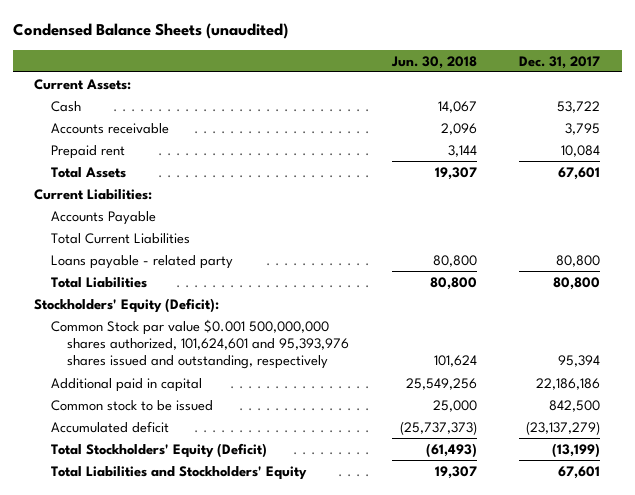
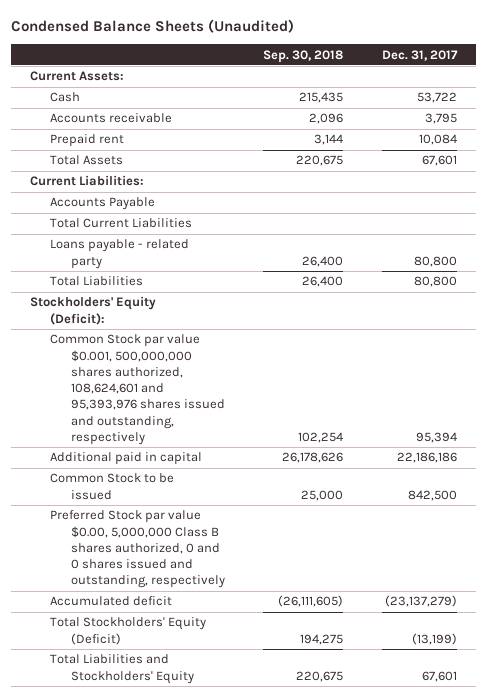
[12,23,288,40] Condensed Balance Sheets (unaudited) -> [10,19,294,34] Condensed Balance Sheets (Unaudited)
[390,55,477,69] Jun. 30, 2018 -> none
none -> [263,49,344,63] Sep. 30, 2018
[50,318,350,370] Common Stock par value $0.001 500,000,000 shares authorized, 101,624,601 and 95,393,976 shares issued and outstanding, respectively -> [50,334,225,445] Common Stock par value $0.001, 500,000,000 shares authorized, 108,624,601 and 95,393,976 shares issued and outstanding, respectively
[50,399,213,411] Common stock to be issued -> [50,473,175,500] Common Stock to be issued
none -> [50,510,225,589] Preferred Stock par value $0.00, 5,000,000 Class B shares authorized, 0 and 0 shares issued and outstanding, respectively

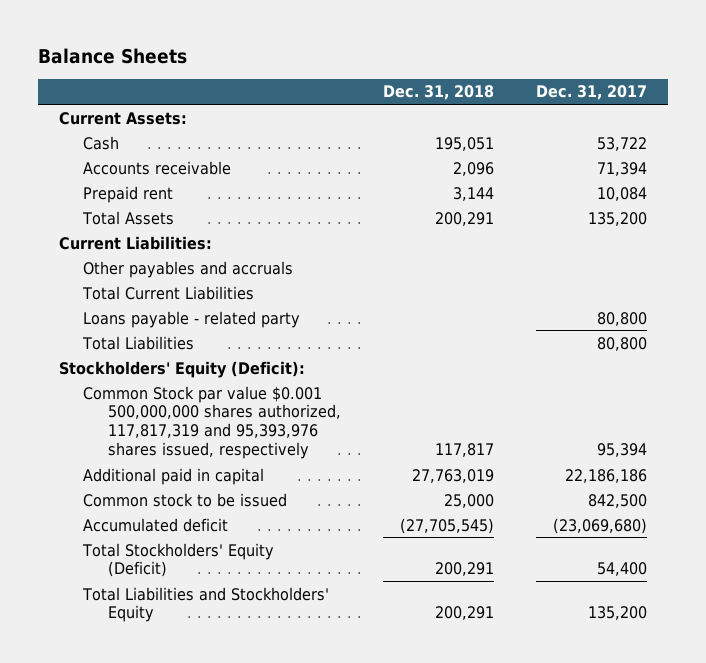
[10,19,294,34] Condensed Balance Sheets (Unaudited) -> [37,47,187,64] Balance Sheets
[263,49,344,63] Sep. 30, 2018 -> none
none -> [382,85,494,101] Dec. 31, 2018
[424,113,457,125] 3,795 -> [596,161,647,176] 71,394
[421,155,457,167] 67,601 -> [587,211,647,226] 135,200
[50,197,156,211] Accounts Payable -> none
none -> [83,260,294,278] Other payables and accruals
[50,334,225,445] Common Stock par value $0.001, 500,000,000 shares authorized, 108,624,601 and 95,393,976 shares issued and outstanding, respectively -> [83,385,341,460] Common Stock par value $0.001 500,000,000 shares authorized, 117,817,319 and 95,393,976 shares issued, respectively
[50,510,225,589] Preferred Stock par value $0.00, 5,000,000 Class B shares authorized, 0 and 0 shares issued and outstanding, respectively -> none
[50,473,175,500] Common Stock to be issued -> [83,492,288,507] Common stock to be issued
[384,595,457,608] (23,137,279) -> [552,517,647,534] (23,069,680)
[411,632,457,645] (13,199) -> [596,562,647,577] 54,400
[421,670,457,682] 67,601 -> [587,606,647,621] 135,200

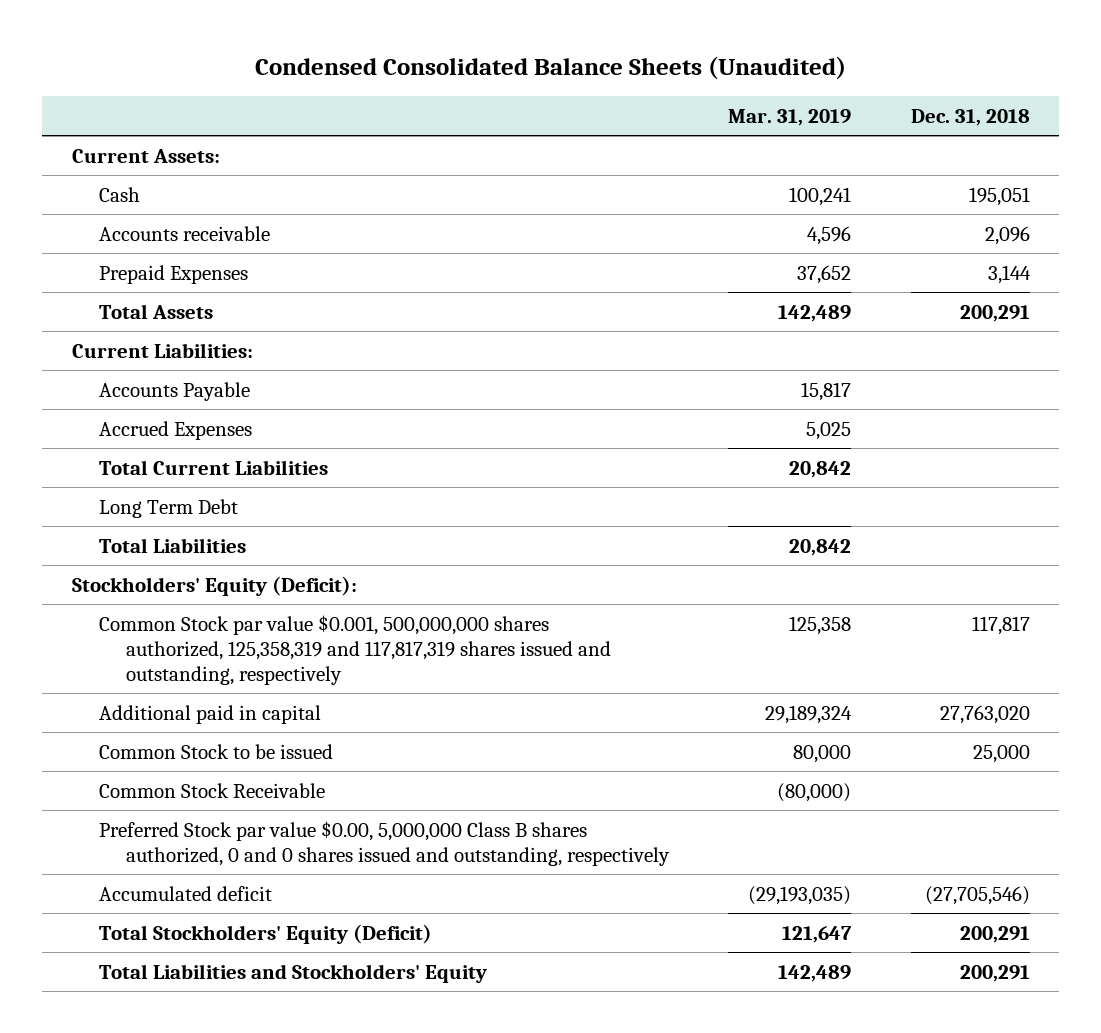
[37,47,187,64] Balance Sheets -> [254,55,846,80] Condensed Consolidated Balance Sheets (Unaudited)
[535,85,647,101] Dec. 31, 2017 -> none
none -> [728,108,852,126] Mar. 31, 2019
[83,185,174,203] Prepaid rent -> [99,264,249,284] Prepaid Expenses
[83,260,294,278] Other payables and accruals -> none
none -> [99,381,251,401] Accounts Payable
none -> [99,420,253,440] Accrued Expenses
[83,310,301,328] Loans payable - related party -> none
none -> [99,498,239,518] Long Term Debt
[83,385,341,460] Common Stock par value $0.001 500,000,000 shares authorized, 117,817,319 and 95,393,976 shares issued, respectively -> [99,614,612,685] Common Stock par value $0.001, 500,000,000 shares authorized, 125,358,319 and 117,817,319 shares issued and outstanding, respectively
[411,468,494,483] 27,763,019 -> [939,704,1030,724] 27,763,020
[83,492,288,507] Common stock to be issued -> [99,743,334,759] Common Stock to be issued
none -> [99,782,326,798] Common Stock Receivable
none -> [99,820,671,866] Preferred Stock par value $0.00, 5,000,000 Class B shares authorized, 0 and 0 shares issued and outstanding, respectively
[399,517,494,534] (27,705,545) -> [924,885,1030,905] (27,705,546)

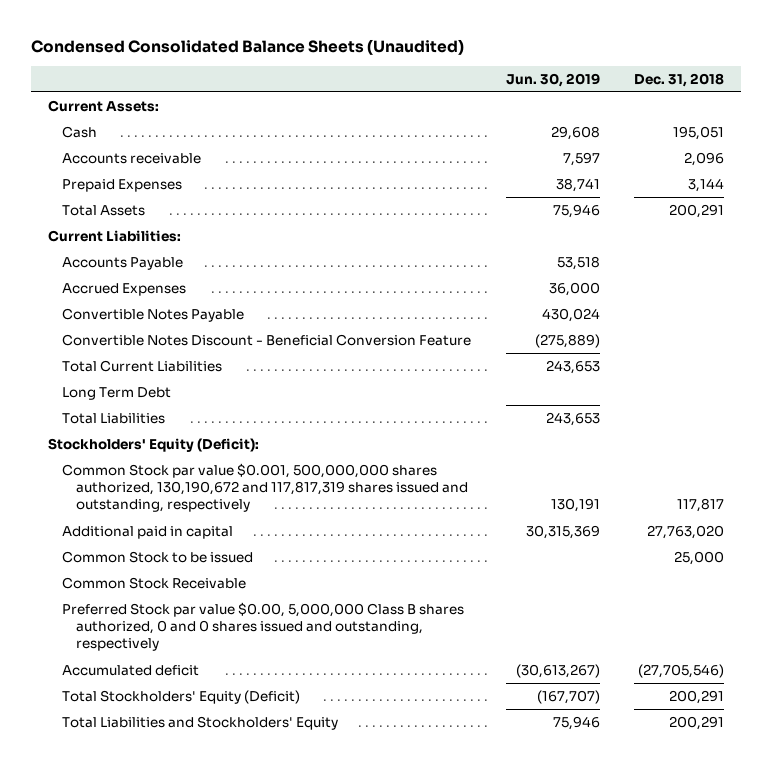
[728,108,852,126] Mar. 31, 2019 -> none
none -> [505,72,600,87] Jun. 30, 2019
none -> [62,307,245,322] Convertible Notes Payable
none -> [62,333,472,346] Convertible Notes Discount - Beneficial Conversion Feature
[99,614,612,685] Common Stock par value $0.001, 500,000,000 shares authorized, 125,358,319 and 117,817,319 shares issued and outstanding, respectively -> [62,462,469,513] Common Stock par value $0.001, 500,000,000 shares authorized, 130,190,672 and 117,817,319 shares issued and outstanding, respectively

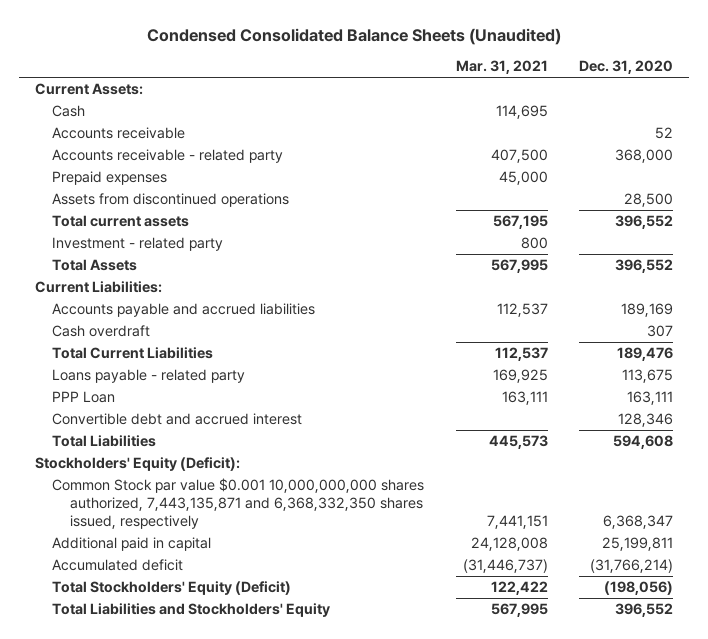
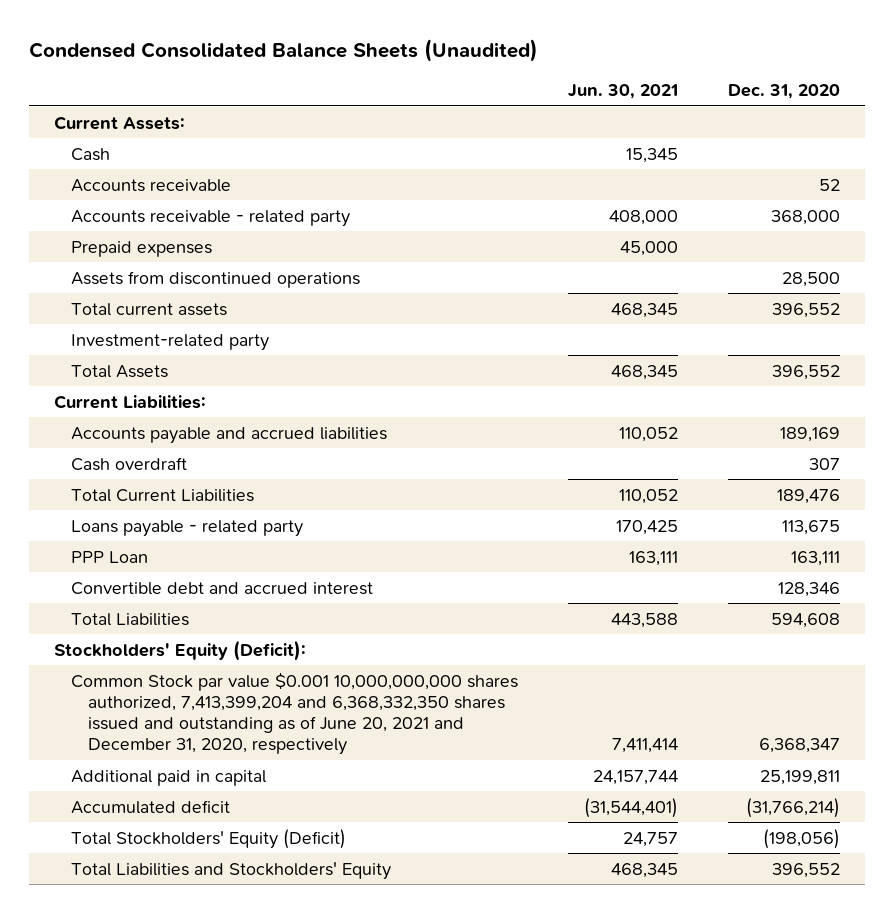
[455,60,548,75] Mar. 31, 2021 -> none
none -> [568,84,679,100] Jun. 30, 2021
[52,236,224,251] Investment - related party -> [71,333,270,351] Investment-related party
[52,477,425,530] Common Stock par value $0.001 10,000,000,000 shares authorized, 7,443,135,871 and 6,368,332,350 shares issued, respectively -> [71,671,519,756] Common Stock par value $0.001 10,000,000,000 shares authorized, 7,413,399,204 and 6,368,332,350 shares issued and outstanding as of June 20, 2021 and December 31, 2020, respectively

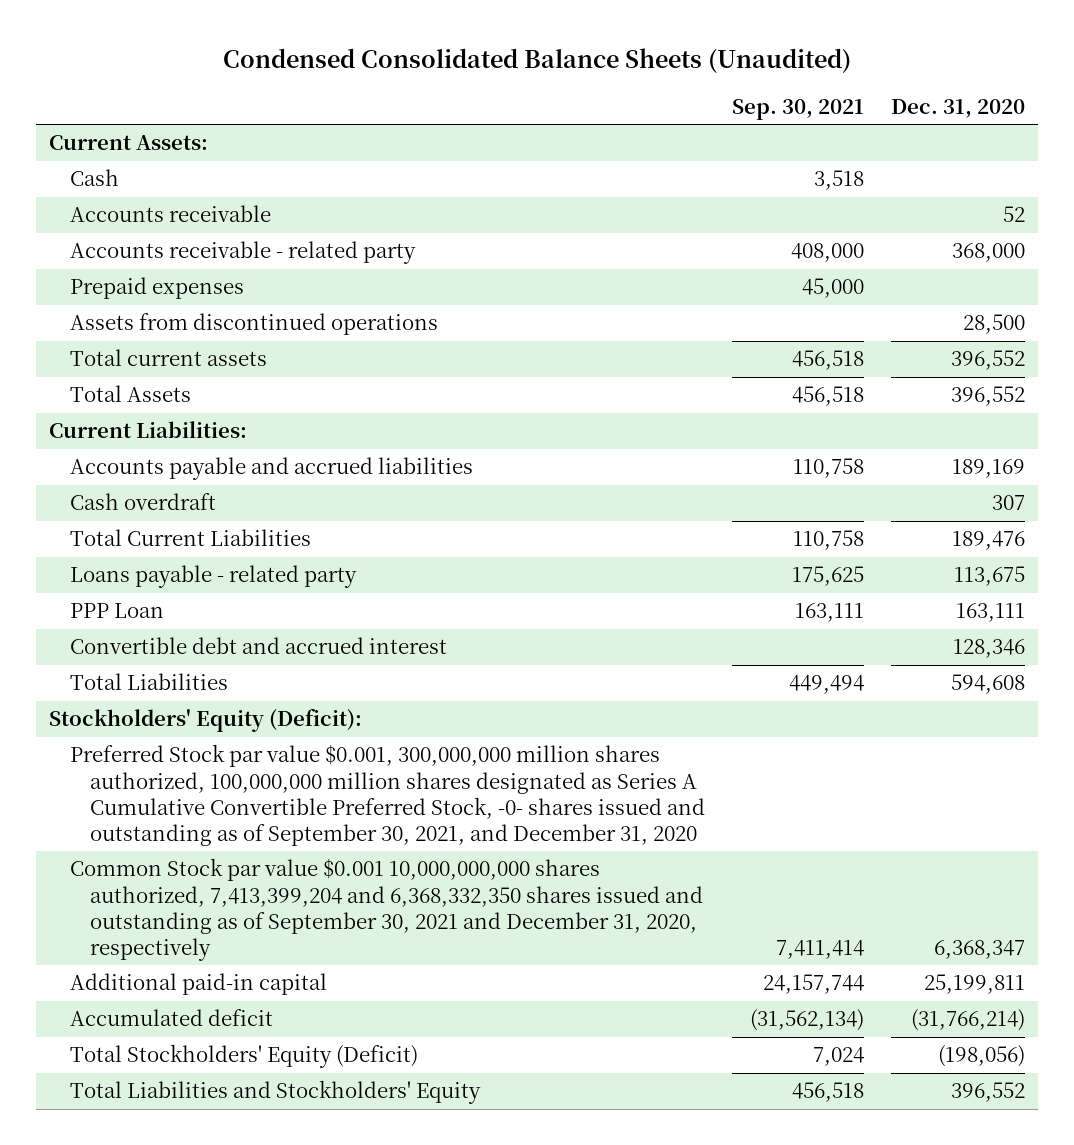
[568,84,679,100] Jun. 30, 2021 -> none
none -> [731,98,864,120] Sep. 30, 2021
[71,333,270,351] Investment-related party -> none
none -> [69,744,706,846] Preferred Stock par value $0.001, 300,000,000 million shares authorized, 100,000,000 million shares designated as Series A Cumulative Convertible Preferred Stock, -0- shares issued and outstanding as of September 30, 2021, and December 31, 2020
[71,671,519,756] Common Stock par value $0.001 10,000,000,000 shares authorized, 7,413,399,204 and 6,368,332,350 shares issued and outstanding as of June 20, 2021 and December 31, 2020, respectively -> [69,858,704,961] Common Stock par value $0.001 10,000,000,000 shares authorized, 7,413,399,204 and 6,368,332,350 shares issued and outstanding as of September 30, 2021 and December 31, 2020, respectively
[71,769,267,786] Additional paid in capital -> [69,973,327,996] Additional paid-in capital

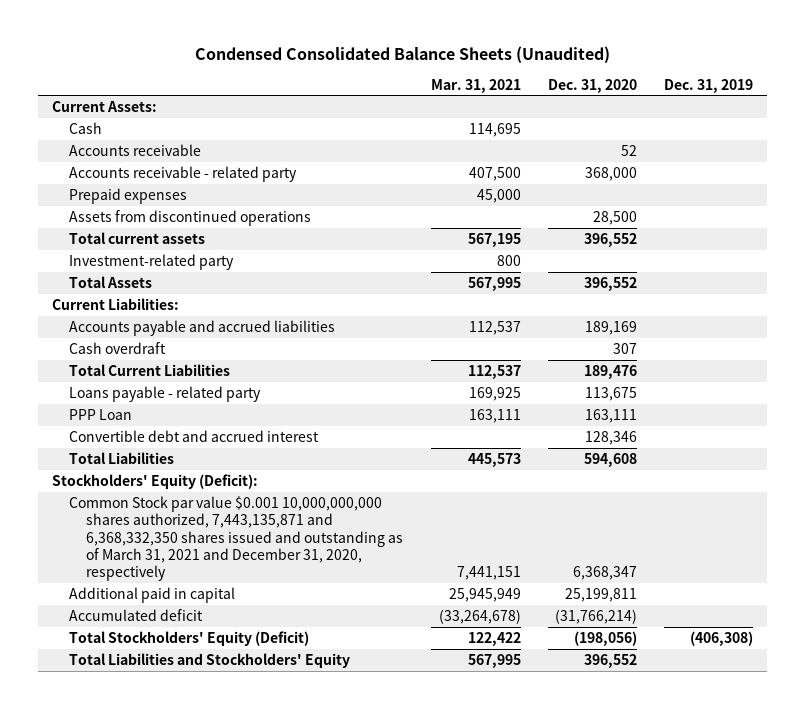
[731,98,864,120] Sep. 30, 2021 -> none
none -> [430,78,521,93] Mar. 31, 2021
none -> [664,78,754,93] Dec. 31, 2019
none -> [69,254,235,271] Investment-related party
[69,744,706,846] Preferred Stock par value $0.001, 300,000,000 million shares authorized, 100,000,000 million shares designated as Series A Cumulative Convertible Preferred Stock, -0- shares issued and outstanding as of September 30, 2021, and December 31, 2020 -> none
[69,858,704,961] Common Stock par value $0.001 10,000,000,000 shares authorized, 7,413,399,204 and 6,368,332,350 shares issued and outstanding as of September 30, 2021 and December 31, 2020, respectively -> [69,496,404,582] Common Stock par value $0.001 10,000,000,000 shares authorized, 7,443,135,871 and 6,368,332,350 shares issued and outstanding as of March 31, 2021 and December 31, 2020, respectively
[69,973,327,996] Additional paid-in capital -> [69,587,236,604] Additional paid in capital

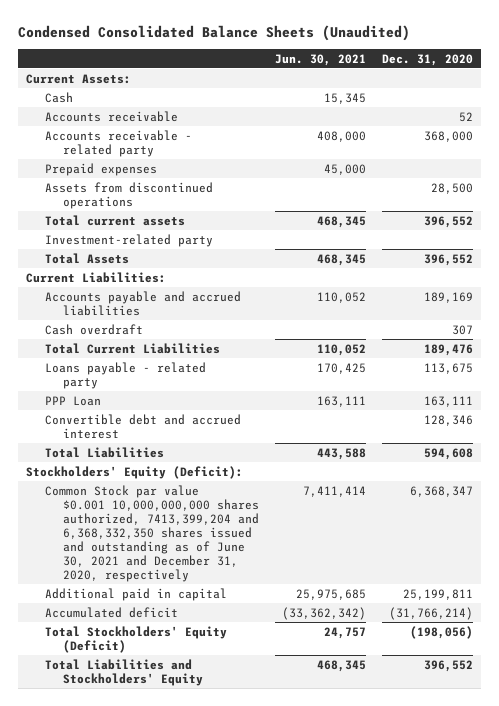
[430,78,521,93] Mar. 31, 2021 -> none
[664,78,754,93] Dec. 31, 2019 -> none
none -> [275,53,367,66] Jun. 30, 2021
[69,496,404,582] Common Stock par value $0.001 10,000,000,000 shares authorized, 7,443,135,871 and 6,368,332,350 shares issued and outstanding as of March 31, 2021 and December 31, 2020, respectively -> [44,484,260,582] Common Stock par value $0.001 10,000,000,000 shares authorized, 7413,399,204 and 6,368,332,350 shares issued and outstanding as of June 30, 2021 and December 31, 2020, respectively

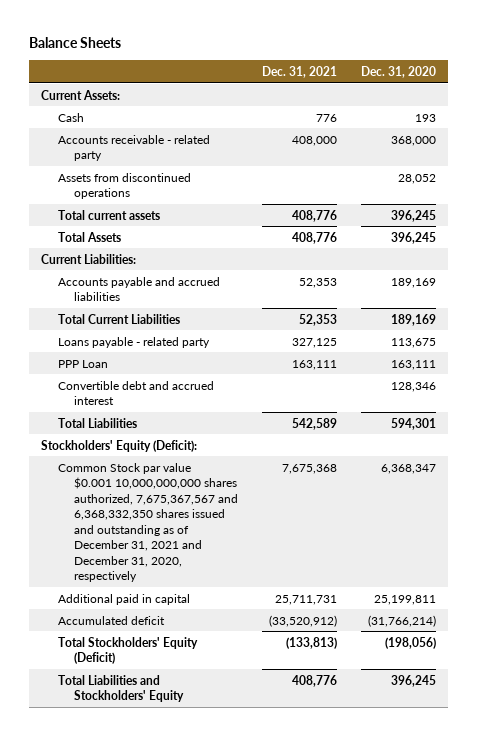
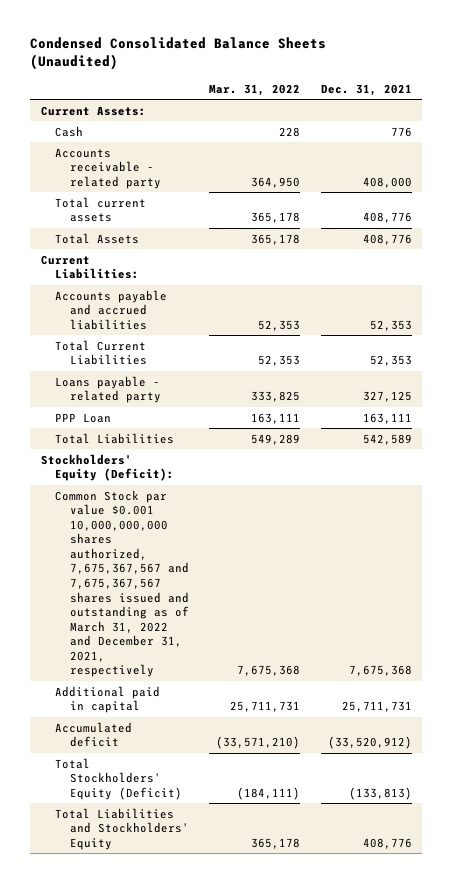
[29,37,122,49] Balance Sheets -> [30,37,327,71] Condensed Consolidated Balance Sheets (Unaudited)
[360,65,436,78] Dec. 31, 2020 -> none
none -> [209,83,301,96] Mar. 31, 2022
[57,172,191,200] Assets from discontinued operations -> none
[57,380,214,406] Convertible debt and accrued interest -> none
[57,462,239,583] Common Stock par value $0.001 10,000,000,000 shares authorized, 7,675,367,567 and 6,368,332,350 shares issued and outstanding as of December 31, 2021 and December 31, 2020, respectively -> [55,489,190,678] Common Stock par value $0.001 10,000,000,000 shares authorized, 7,675,367,567 and 7,675,367,567 shares issued and outstanding as of March 31, 2022 and December 31, 2021, respectively

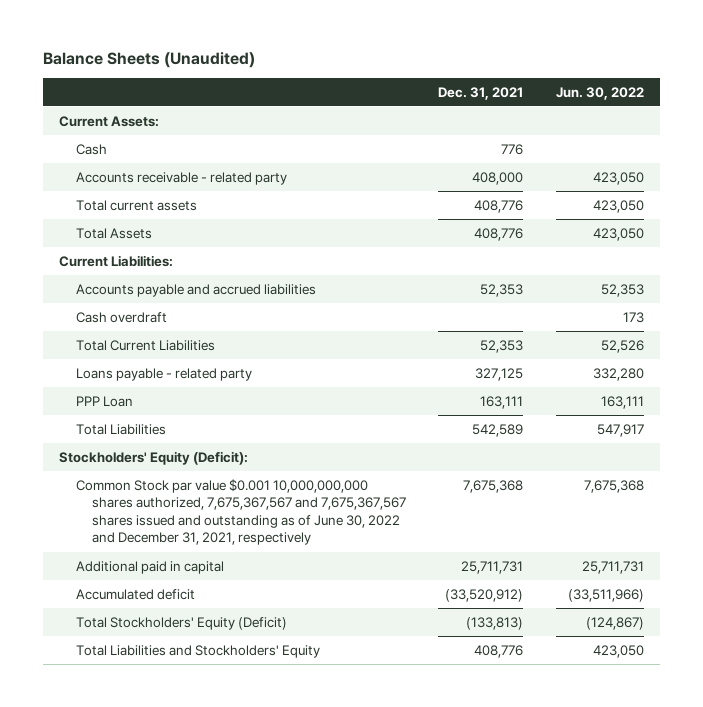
[30,37,327,71] Condensed Consolidated Balance Sheets (Unaudited) -> [42,52,255,69] Balance Sheets (Unaudited)
[209,83,301,96] Mar. 31, 2022 -> none
none -> [555,86,644,100] Jun. 30, 2022
none -> [75,311,167,323] Cash overdraft
[55,489,190,678] Common Stock par value $0.001 10,000,000,000 shares authorized, 7,675,367,567 and 7,675,367,567 shares issued and outstanding as of March 31, 2022 and December 31, 2021, respectively -> [75,478,407,546] Common Stock par value $0.001 10,000,000,000 shares authorized, 7,675,367,567 and 7,675,367,567 shares issued and outstanding as of June 30, 2022 and December 31, 2021, respectively

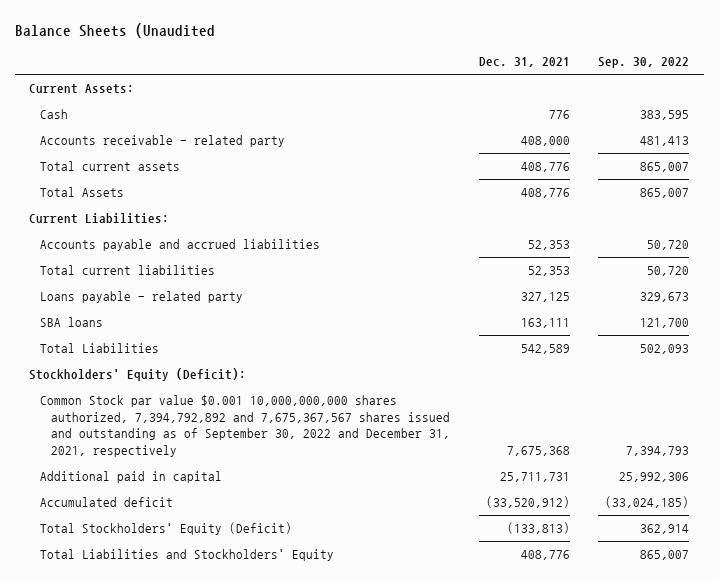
[42,52,255,69] Balance Sheets (Unaudited) -> [15,23,216,39] Balance Sheets (Unaudited
[555,86,644,100] Jun. 30, 2022 -> none
none -> [598,57,690,69] Sep. 30, 2022
[75,311,167,323] Cash overdraft -> none
[75,339,215,351] Total Current Liabilities -> [40,265,216,276] Total current liabilities
[75,395,133,407] PPP Loan -> [40,317,104,328] SBA loans
[75,478,407,546] Common Stock par value $0.001 10,000,000,000 shares authorized, 7,675,367,567 and 7,675,367,567 shares issued and outstanding as of June 30, 2022 and December 31, 2021, respectively -> [40,395,451,457] Common Stock par value $0.001 10,000,000,000 shares authorized, 7,394,792,892 and 7,675,367,567 shares issued and outstanding as of September 30, 2022 and December 31, 2021, respectively

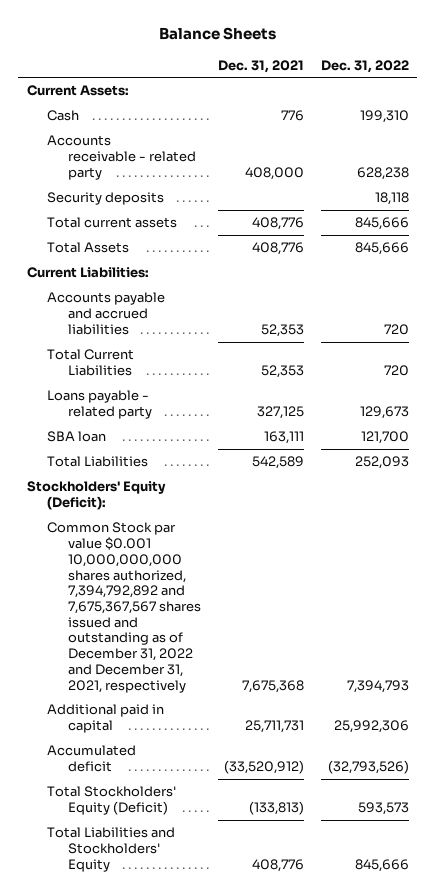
[15,23,216,39] Balance Sheets (Unaudited -> [158,26,276,40] Balance Sheets
[598,57,690,69] Sep. 30, 2022 -> none
none -> [320,59,409,73] Dec. 31, 2022
none -> [47,192,165,206] Security deposits
[40,265,216,276] Total current liabilities -> [47,349,135,377] Total Current Liabilities
[40,317,104,328] SBA loans -> [47,431,107,443] SBA loan
[40,395,451,457] Common Stock par value $0.001 10,000,000,000 shares authorized, 7,394,792,892 and 7,675,367,567 shares issued and outstanding as of September 30, 2022 and December 31, 2021, respectively -> [47,522,202,693] Common Stock par value $0.001 10,000,000,000 shares authorized, 7,394,792,892 and 7,675,367,567 shares issued and outstanding as of December 31, 2022 and December 31, 2021, respectively

